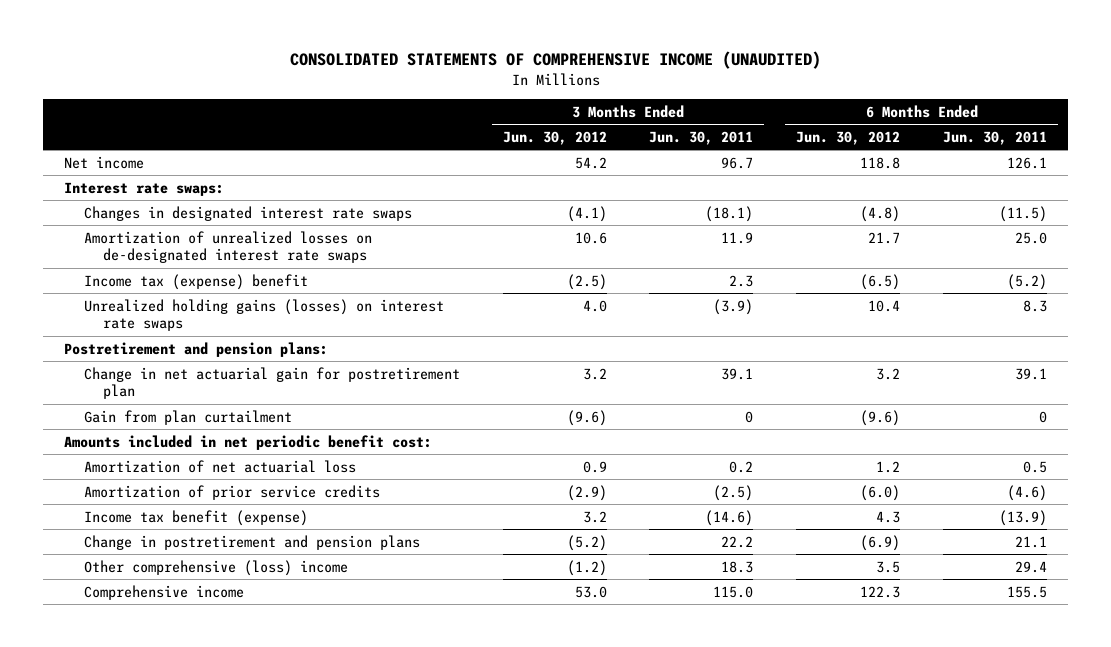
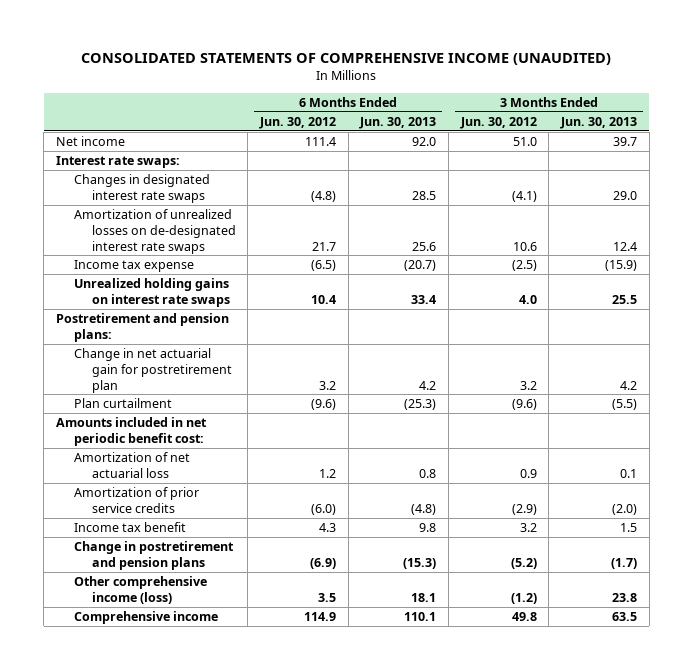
[649,130,754,145] Jun. 30, 2011 -> none
[943,130,1048,145] Jun. 30, 2011 -> none
none -> [359,116,437,129] Jun. 30, 2013
none -> [560,116,638,129] Jun. 30, 2013
[574,156,607,169] 54.2 -> [512,136,537,146] 51.0
[860,156,901,169] 118.8 -> [305,136,337,146] 111.4
[83,273,308,290] Income tax (expense) benefit -> [73,259,194,272] Income tax expense
[83,298,444,332] Unrealized holding gains (losses) on interest rate swaps -> [73,277,230,307] Unrealized holding gains on interest rate swaps
[83,409,292,425] Gain from plan curtailment -> [73,397,172,408] Plan curtailment
[83,509,308,526] Income tax benefit (expense) -> [73,521,186,532] Income tax benefit
[83,559,348,576] Other comprehensive (loss) income -> [73,575,207,604] Other comprehensive income (loss)
[574,585,607,598] 53.0 -> [511,611,537,621] 49.8
[860,585,901,598] 122.3 -> [304,611,337,621] 114.9

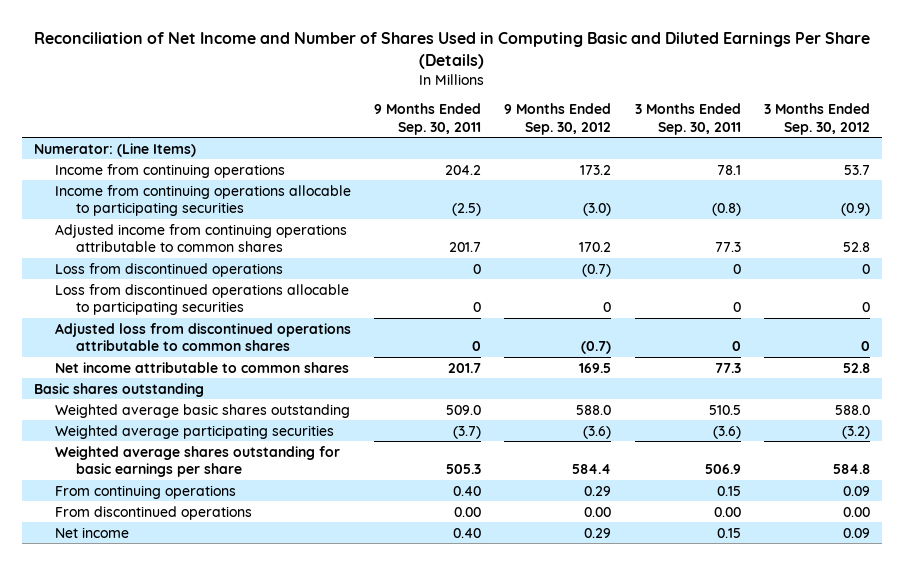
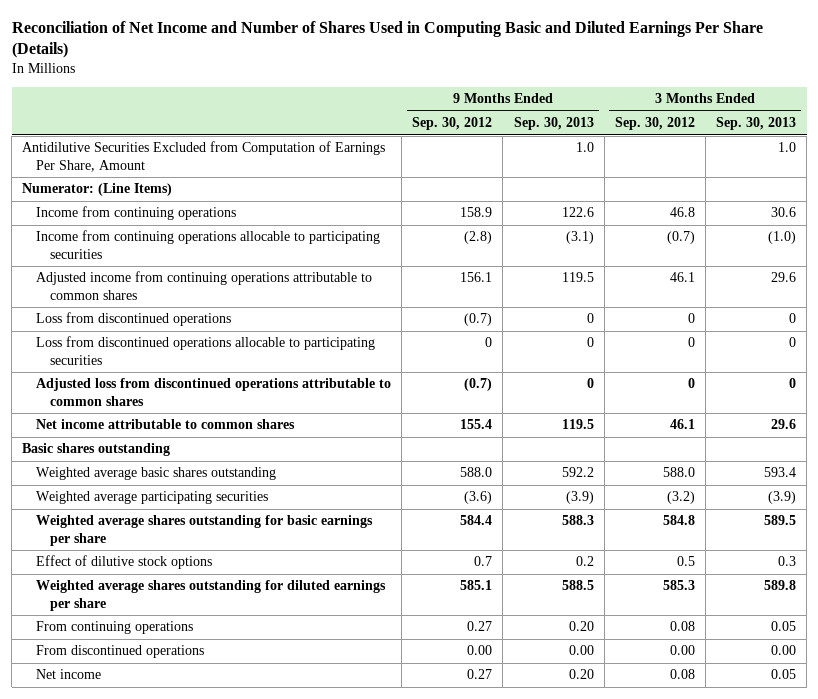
[374,103,482,135] 9 Months Ended Sep. 30, 2011 -> none
[634,103,741,135] 3 Months Ended Sep. 30, 2011 -> none
none -> [513,117,594,131] Sep. 30, 2013
none -> [716,117,797,131] Sep. 30, 2013
none -> [22,141,386,172] Antidilutive Securities Excluded from Computation of Earnings Per Share, Amount
[580,164,612,175] 173.2 -> [460,207,493,218] 158.9
[843,164,870,175] 53.7 -> [669,207,695,218] 46.8
[583,202,612,216] (3.0) -> [464,231,493,245] (2.8)
[840,202,870,216] (0.9) -> [666,231,695,245] (0.7)
[579,241,612,252] 170.2 -> [460,272,493,283] 156.1
[842,241,870,252] 52.8 -> [669,272,695,283] 46.1
[579,362,612,373] 169.5 -> [460,419,493,430] 155.4
[842,362,870,373] 52.8 -> [669,419,695,430] 46.1
none -> [35,555,212,570] Effect of dilutive stock options
none -> [35,580,386,611] Weighted average shares outstanding for diluted earnings per share
[584,485,612,496] 0.29 -> [467,621,493,632] 0.27
[842,485,870,496] 0.09 -> [669,621,695,632] 0.08
[584,527,612,538] 0.29 -> [467,669,493,680] 0.27
[842,527,870,538] 0.09 -> [669,669,695,680] 0.08

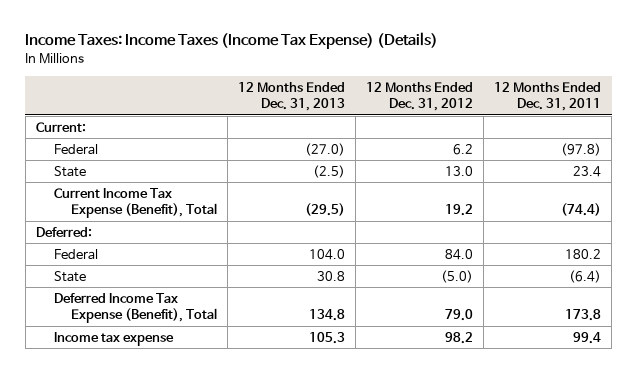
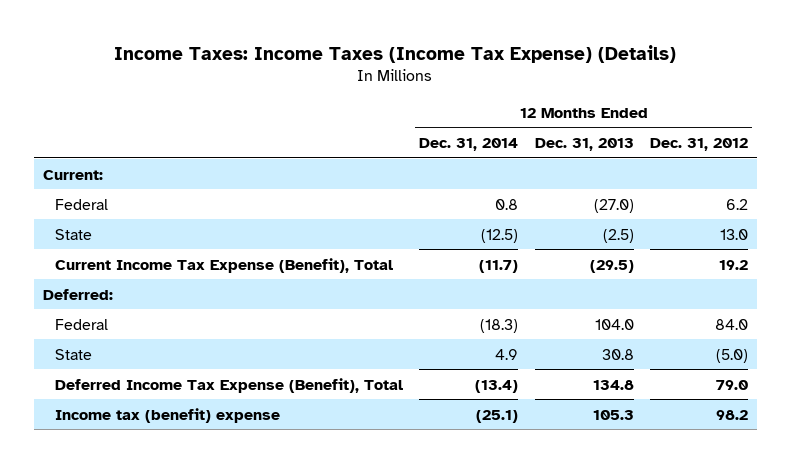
[494,81,602,112] 12 Months Ended Dec. 31, 2011 -> none
none -> [419,138,519,152] Dec. 31, 2014
[53,331,174,346] Income tax expense -> [55,407,281,423] Income tax (benefit) expense

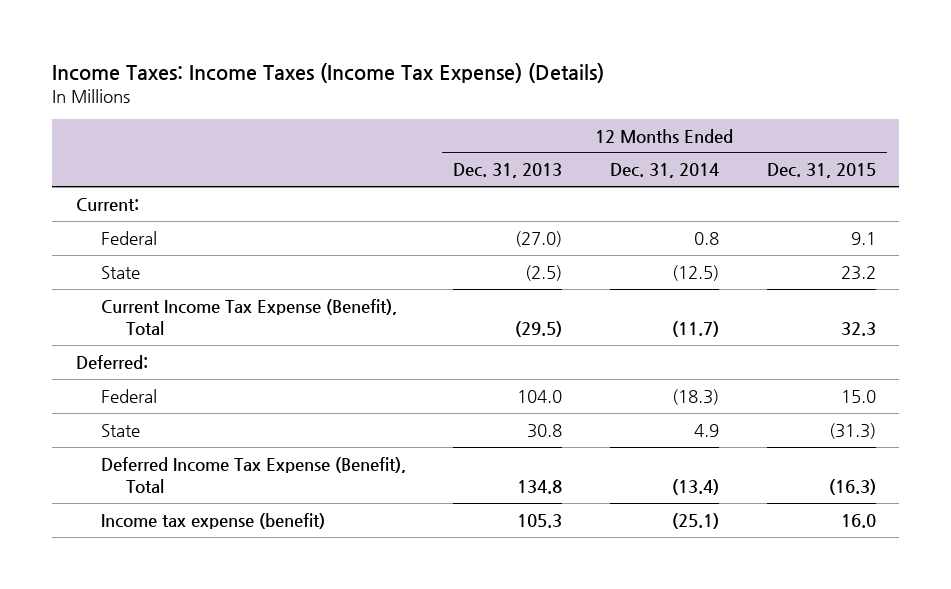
[650,138,749,152] Dec. 31, 2012 -> none
none -> [766,163,876,179] Dec. 31, 2015
[55,407,281,423] Income tax (benefit) expense -> [100,512,325,529] Income tax expense (benefit)

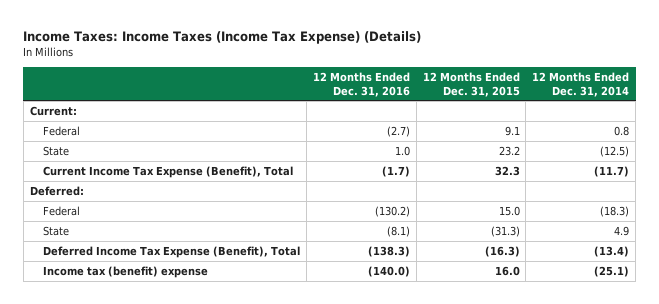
[453,163,563,179] Dec. 31, 2013 -> none
none -> [312,72,410,97] 12 Months Ended Dec. 31, 2016
[100,512,325,529] Income tax expense (benefit) -> [43,265,209,278] Income tax (benefit) expense

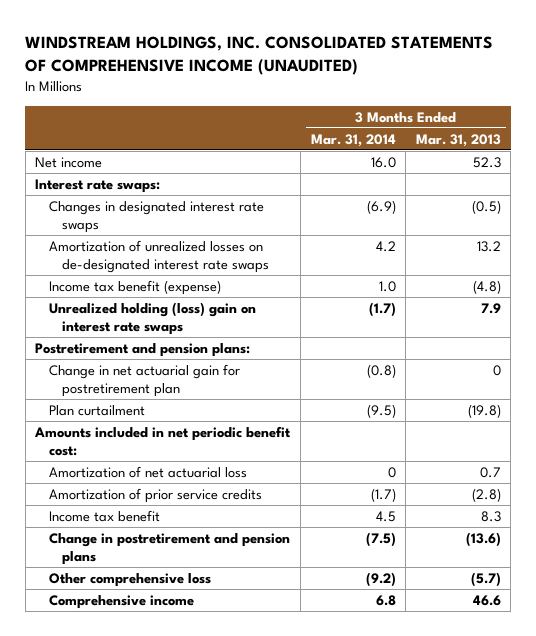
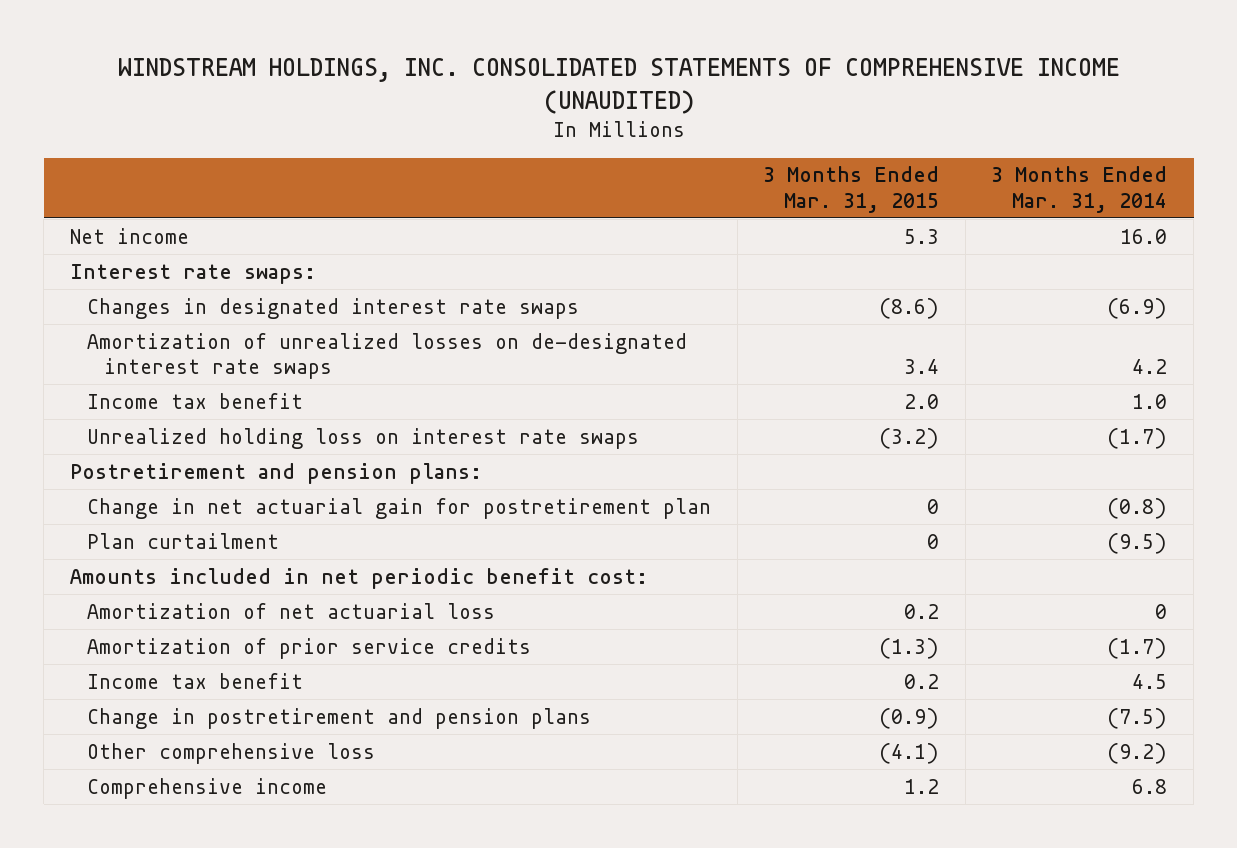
[415,133,501,147] Mar. 31, 2013 -> none
none -> [763,166,940,213] 3 Months Ended Mar. 31, 2015
[48,279,221,295] Income tax benefit (expense) -> [86,392,303,409] Income tax benefit
[48,301,256,336] Unrealized holding (loss) gain on interest rate swaps -> [86,427,639,449] Unrealized holding loss on interest rate swaps

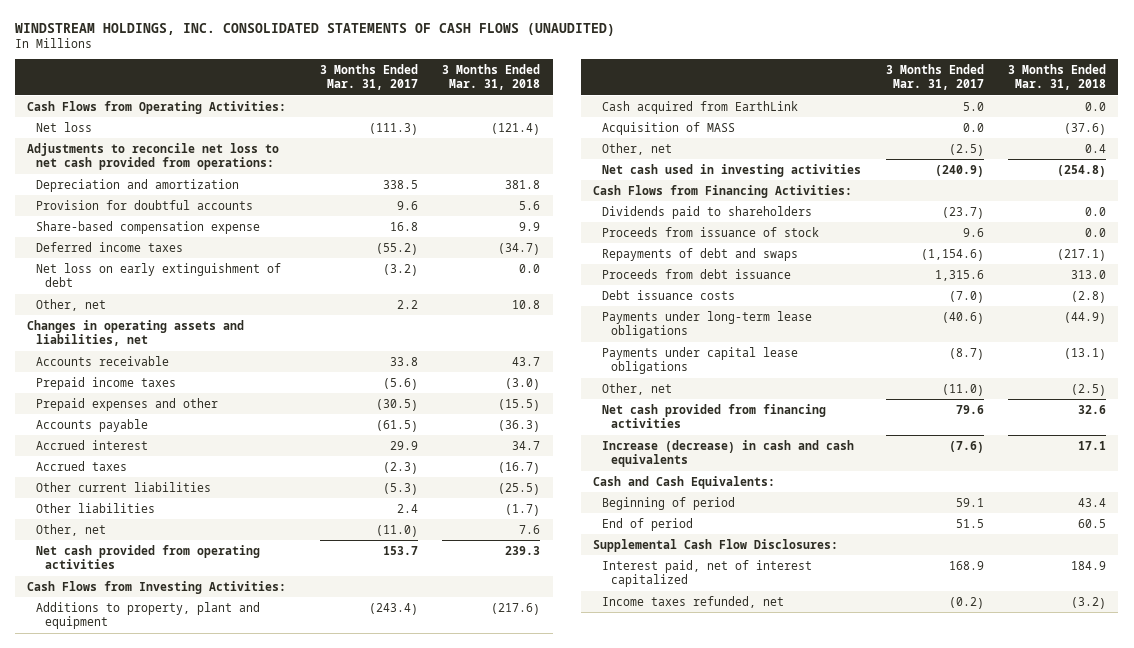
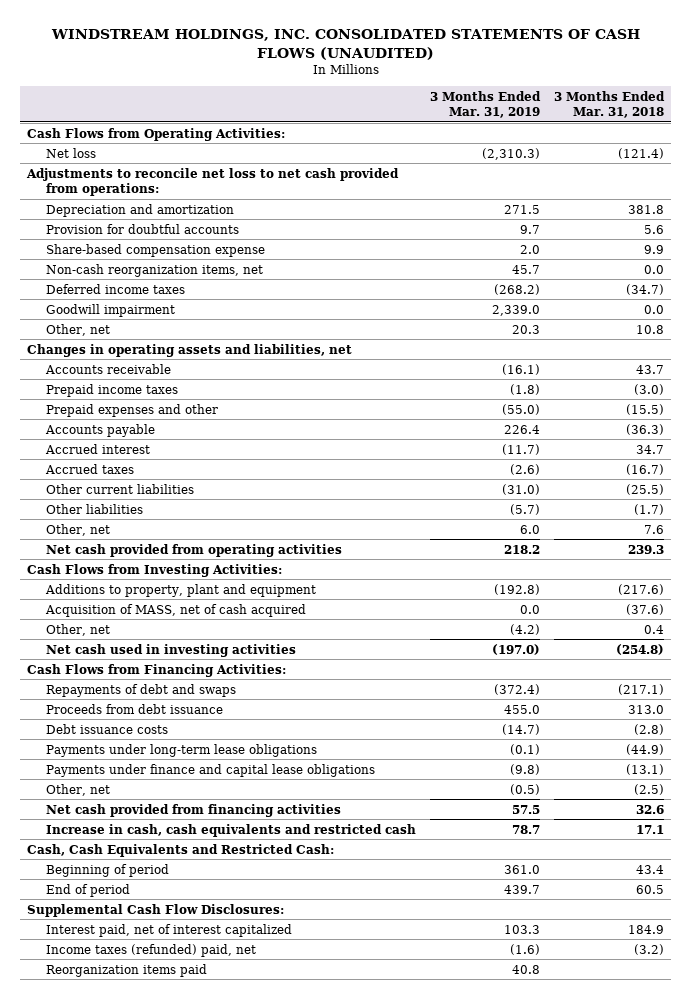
[319,63,418,91] 3 Months Ended Mar. 31, 2017 -> none
none -> [429,90,541,118] 3 Months Ended Mar. 31, 2019
none -> [45,263,263,277] Non-cash reorganization items, net
[36,262,282,288] Net loss on early extinguishment of debt -> none
none -> [45,303,175,317] Goodwill impairment
[602,100,799,114] Cash acquired from EarthLink -> none
[602,121,736,135] Acquisition of MASS -> [44,603,306,617] Acquisition of MASS, net of cash acquired
[602,205,813,219] Dividends paid to shareholders -> none
[602,226,820,237] Proceeds from issuance of stock -> none
[602,346,799,375] Payments under capital lease obligations -> [45,763,375,777] Payments under finance and capital lease obligations
[602,439,855,468] Increase (decrease) in cash and cash equivalents -> [45,823,416,837] Increase in cash, cash equivalents and restricted cash
[593,475,776,489] Cash and Cash Equivalents: -> [27,843,335,857] Cash, Cash Equivalents and Restricted Cash:
[602,595,785,608] Income taxes refunded, net -> [45,943,256,957] Income taxes (refunded) paid, net
none -> [45,963,207,977] Reorganization items paid

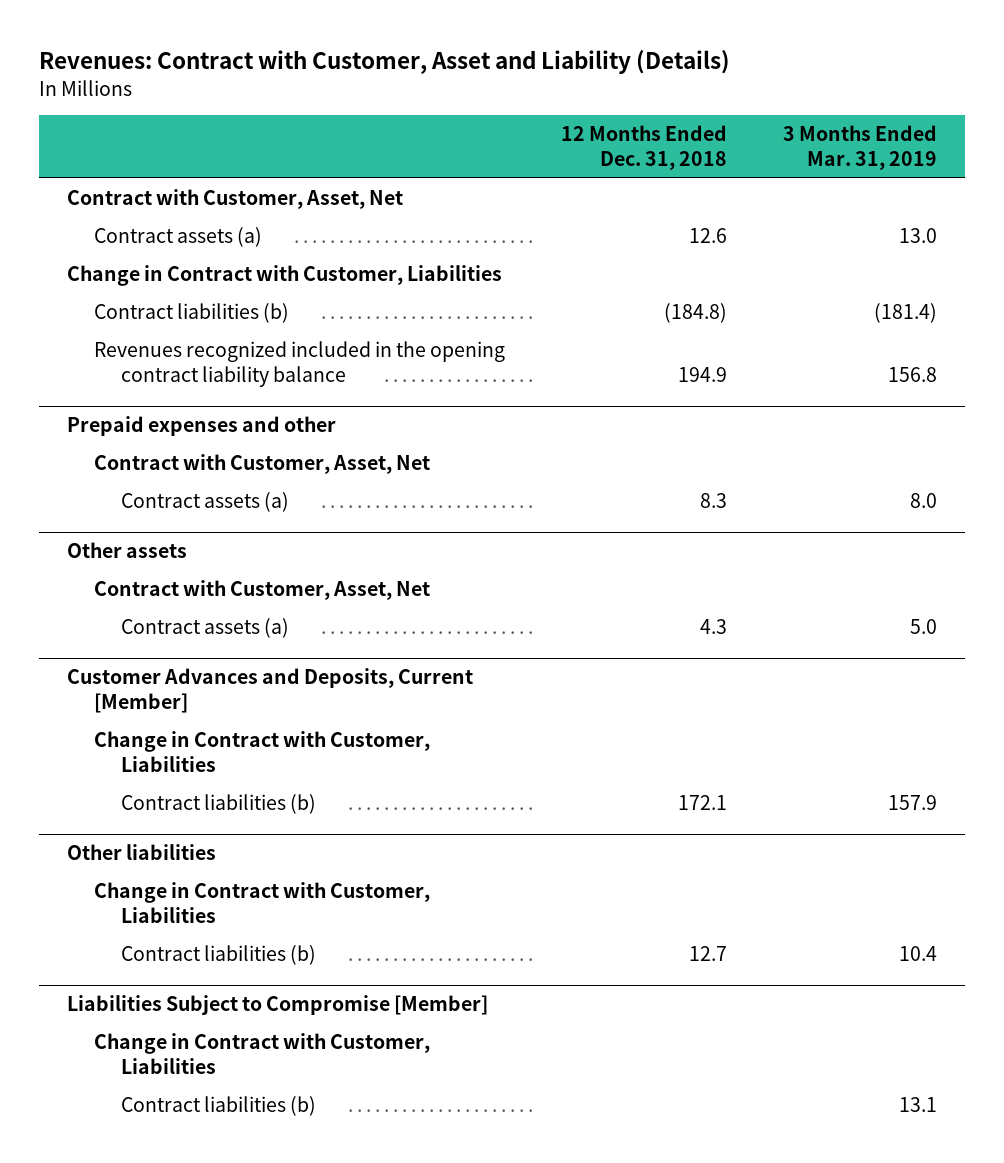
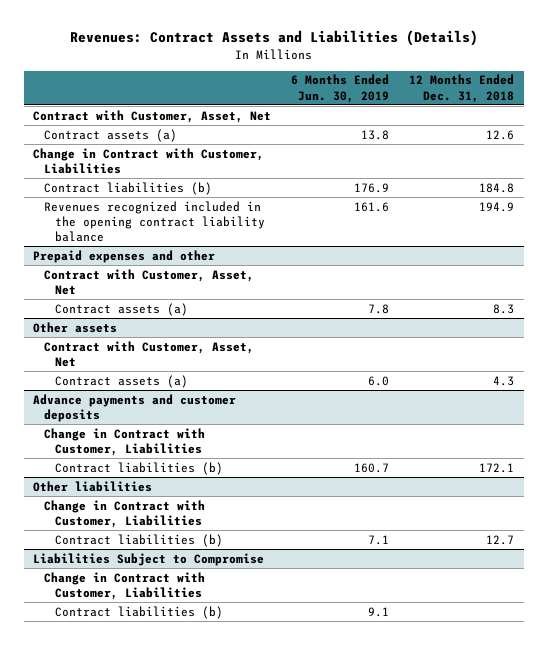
[38,50,730,75] Revenues: Contract with Customer, Asset and Liability (Details) -> [69,30,478,47] Revenues: Contract Assets and Liabilities (Details)
[783,125,938,171] 3 Months Ended Mar. 31, 2019 -> none
none -> [291,74,390,103] 6 Months Ended Jun. 30, 2019
[664,302,728,323] (184.8) -> [478,182,514,193] 184.8
[67,668,474,714] Customer Advances and Deposits, Current [Member] -> [33,393,237,422] Advance payments and customer deposits
[67,995,489,1016] Liabilities Subject to Compromise [Member] -> [33,552,265,566] Liabilities Subject to Compromise

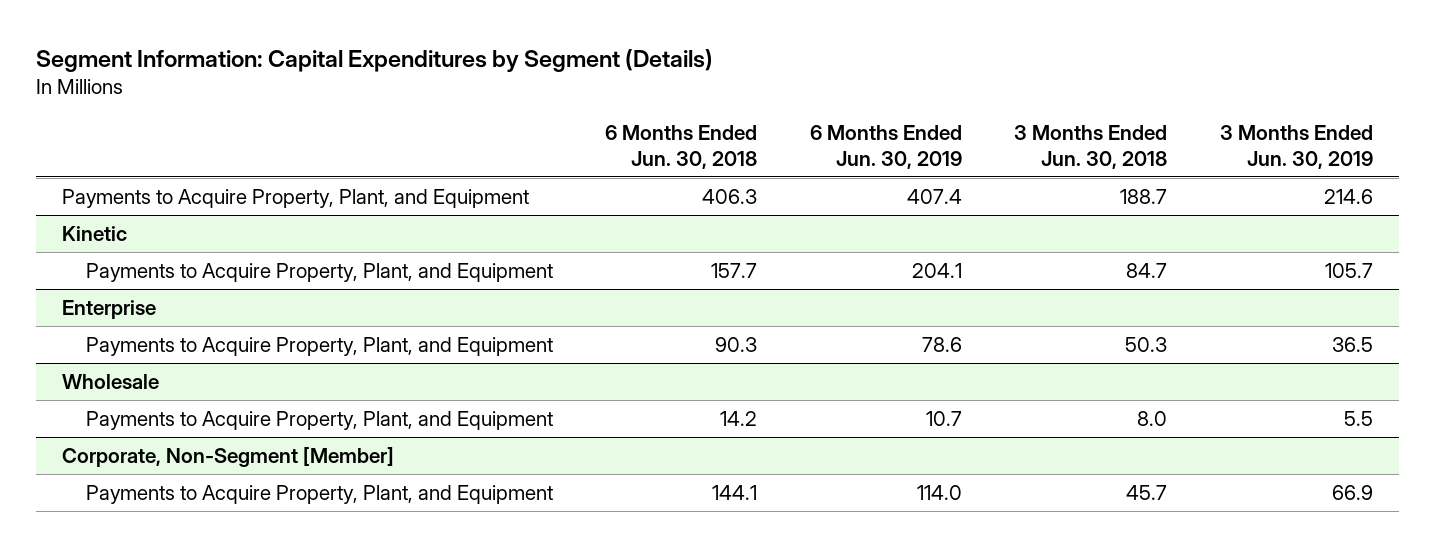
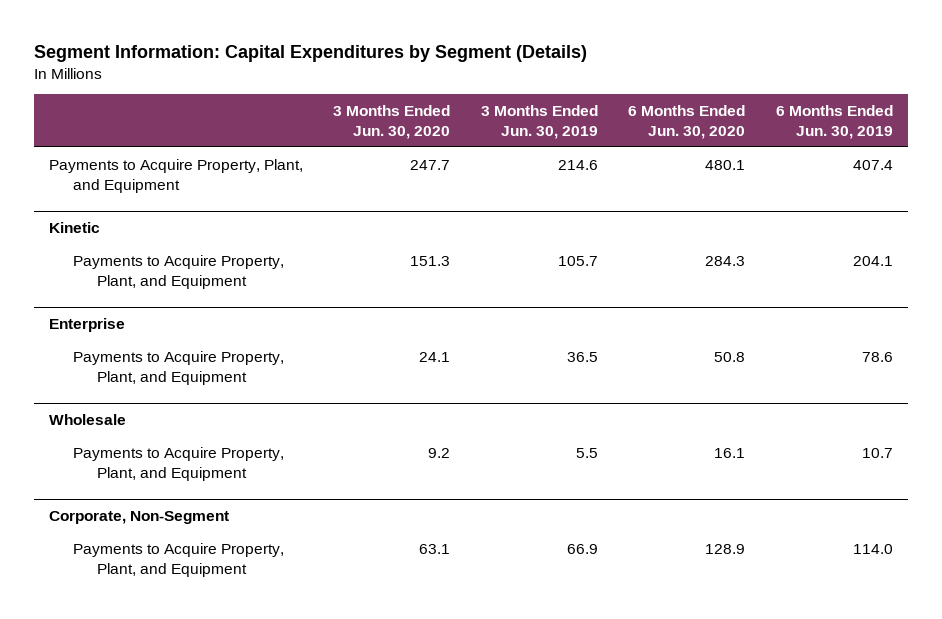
[605,125,758,169] 6 Months Ended Jun. 30, 2018 -> none
[1014,125,1168,169] 3 Months Ended Jun. 30, 2018 -> none
none -> [333,104,451,139] 3 Months Ended Jun. 30, 2020
none -> [628,104,746,139] 6 Months Ended Jun. 30, 2020
[61,446,394,467] Corporate, Non-Segment [Member] -> [49,510,230,524] Corporate, Non-Segment

